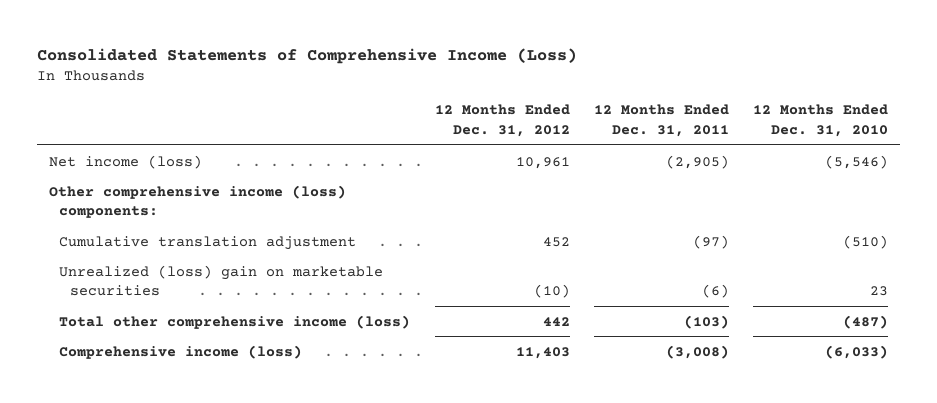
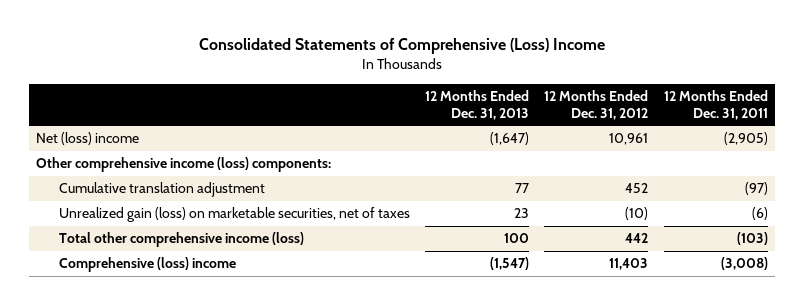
[36,47,577,64] Consolidated Statements of Comprehensive Income (Loss) -> [199,38,606,55] Consolidated Statements of Comprehensive (Loss) Income
[752,104,888,137] 12 Months Ended Dec. 31, 2010 -> none
none -> [424,89,529,120] 12 Months Ended Dec. 31, 2013
[48,154,202,169] Net income (loss) -> [36,132,140,146] Net (loss) income
[59,264,384,296] Unrealized (loss) gain on marketable securities -> [58,207,410,223] Unrealized gain (loss) on marketable securities, net of taxes
[59,344,303,359] Comprehensive income (loss) -> [58,257,236,273] Comprehensive (loss) income

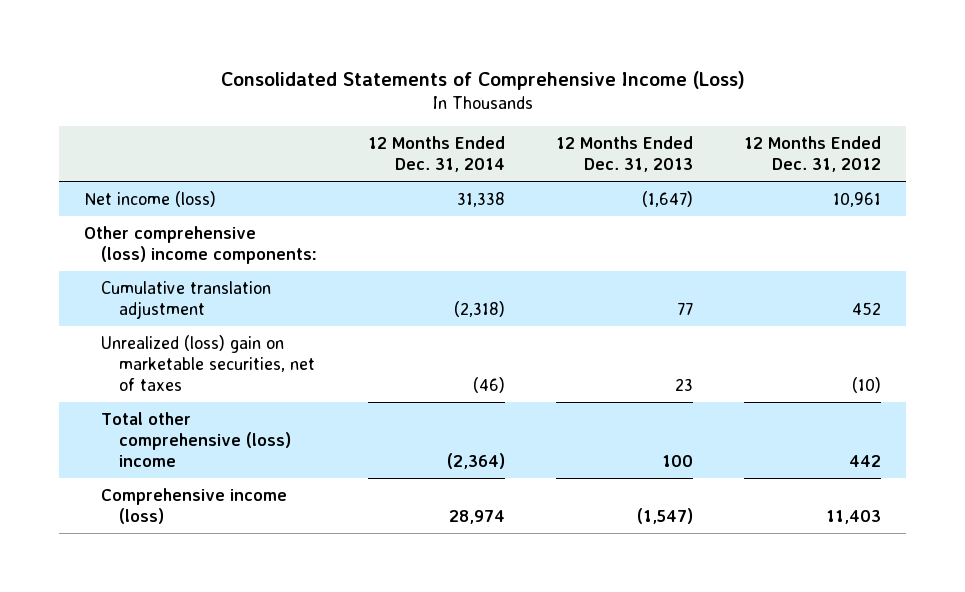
[199,38,606,55] Consolidated Statements of Comprehensive (Loss) Income -> [220,70,745,90] Consolidated Statements of Comprehensive Income (Loss)
[663,89,768,120] 12 Months Ended Dec. 31, 2011 -> none
none -> [368,136,506,173] 12 Months Ended Dec. 31, 2014
[36,132,140,146] Net (loss) income -> [84,190,217,207] Net income (loss)
[36,157,332,173] Other comprehensive income (loss) components: -> [84,225,318,265] Other comprehensive (loss) income components:
[58,207,410,223] Unrealized gain (loss) on marketable securities, net of taxes -> [101,334,315,392] Unrealized (loss) gain on marketable securities, net of taxes
[58,232,304,248] Total other comprehensive income (loss) -> [101,411,291,468] Total other comprehensive (loss) income
[58,257,236,273] Comprehensive (loss) income -> [101,487,288,525] Comprehensive income (loss)

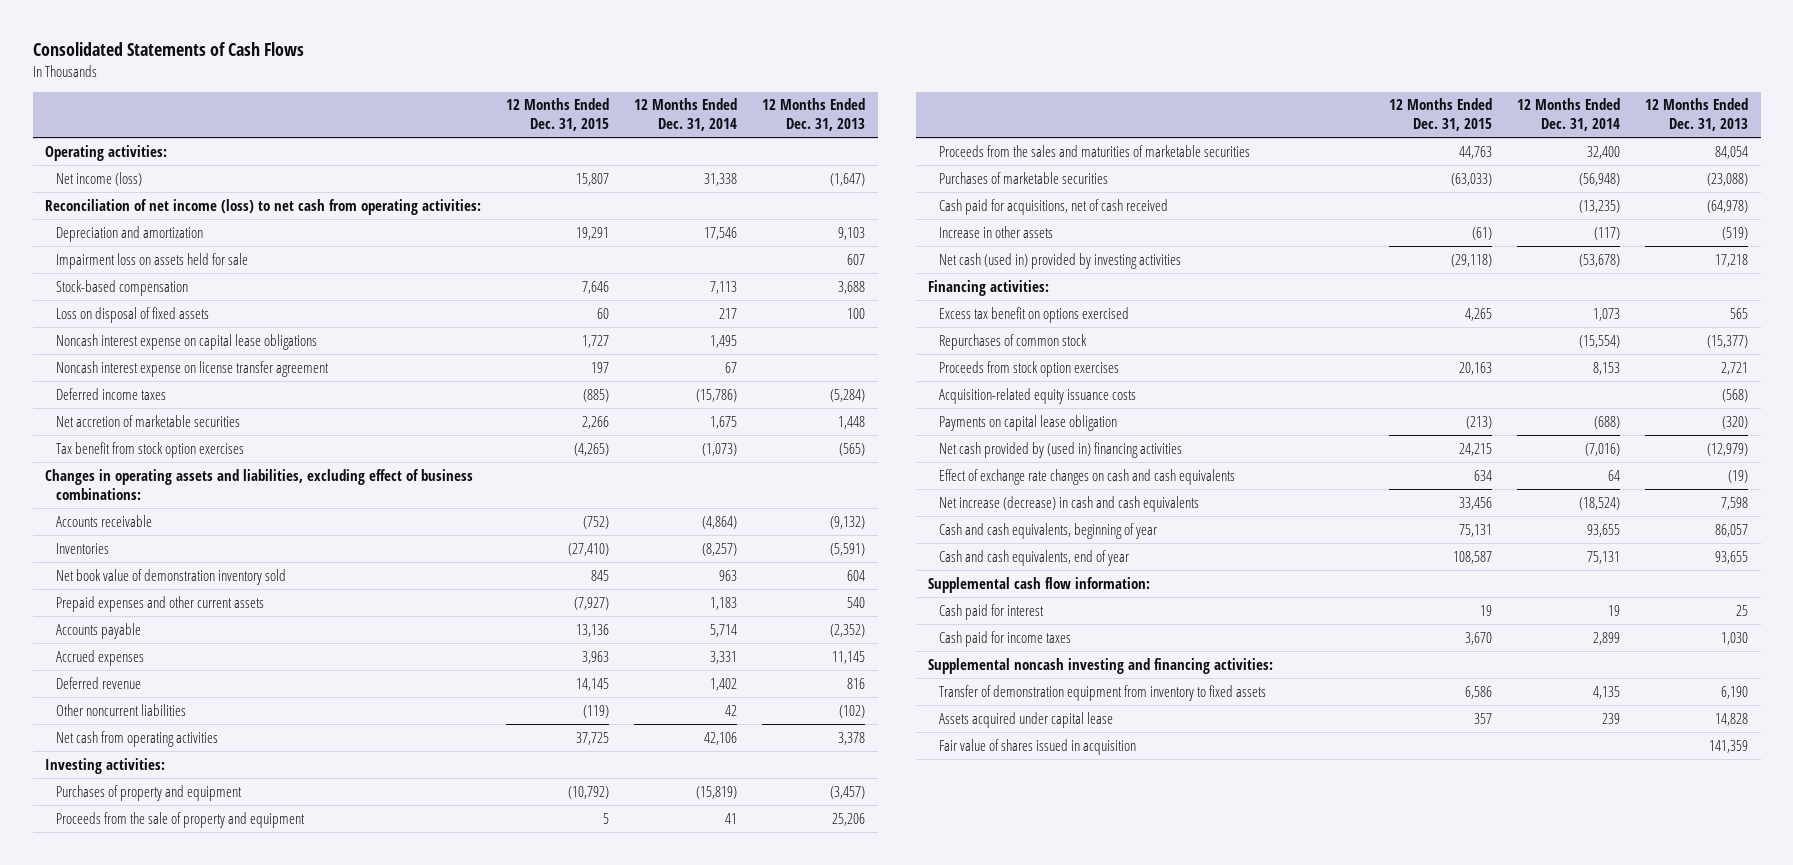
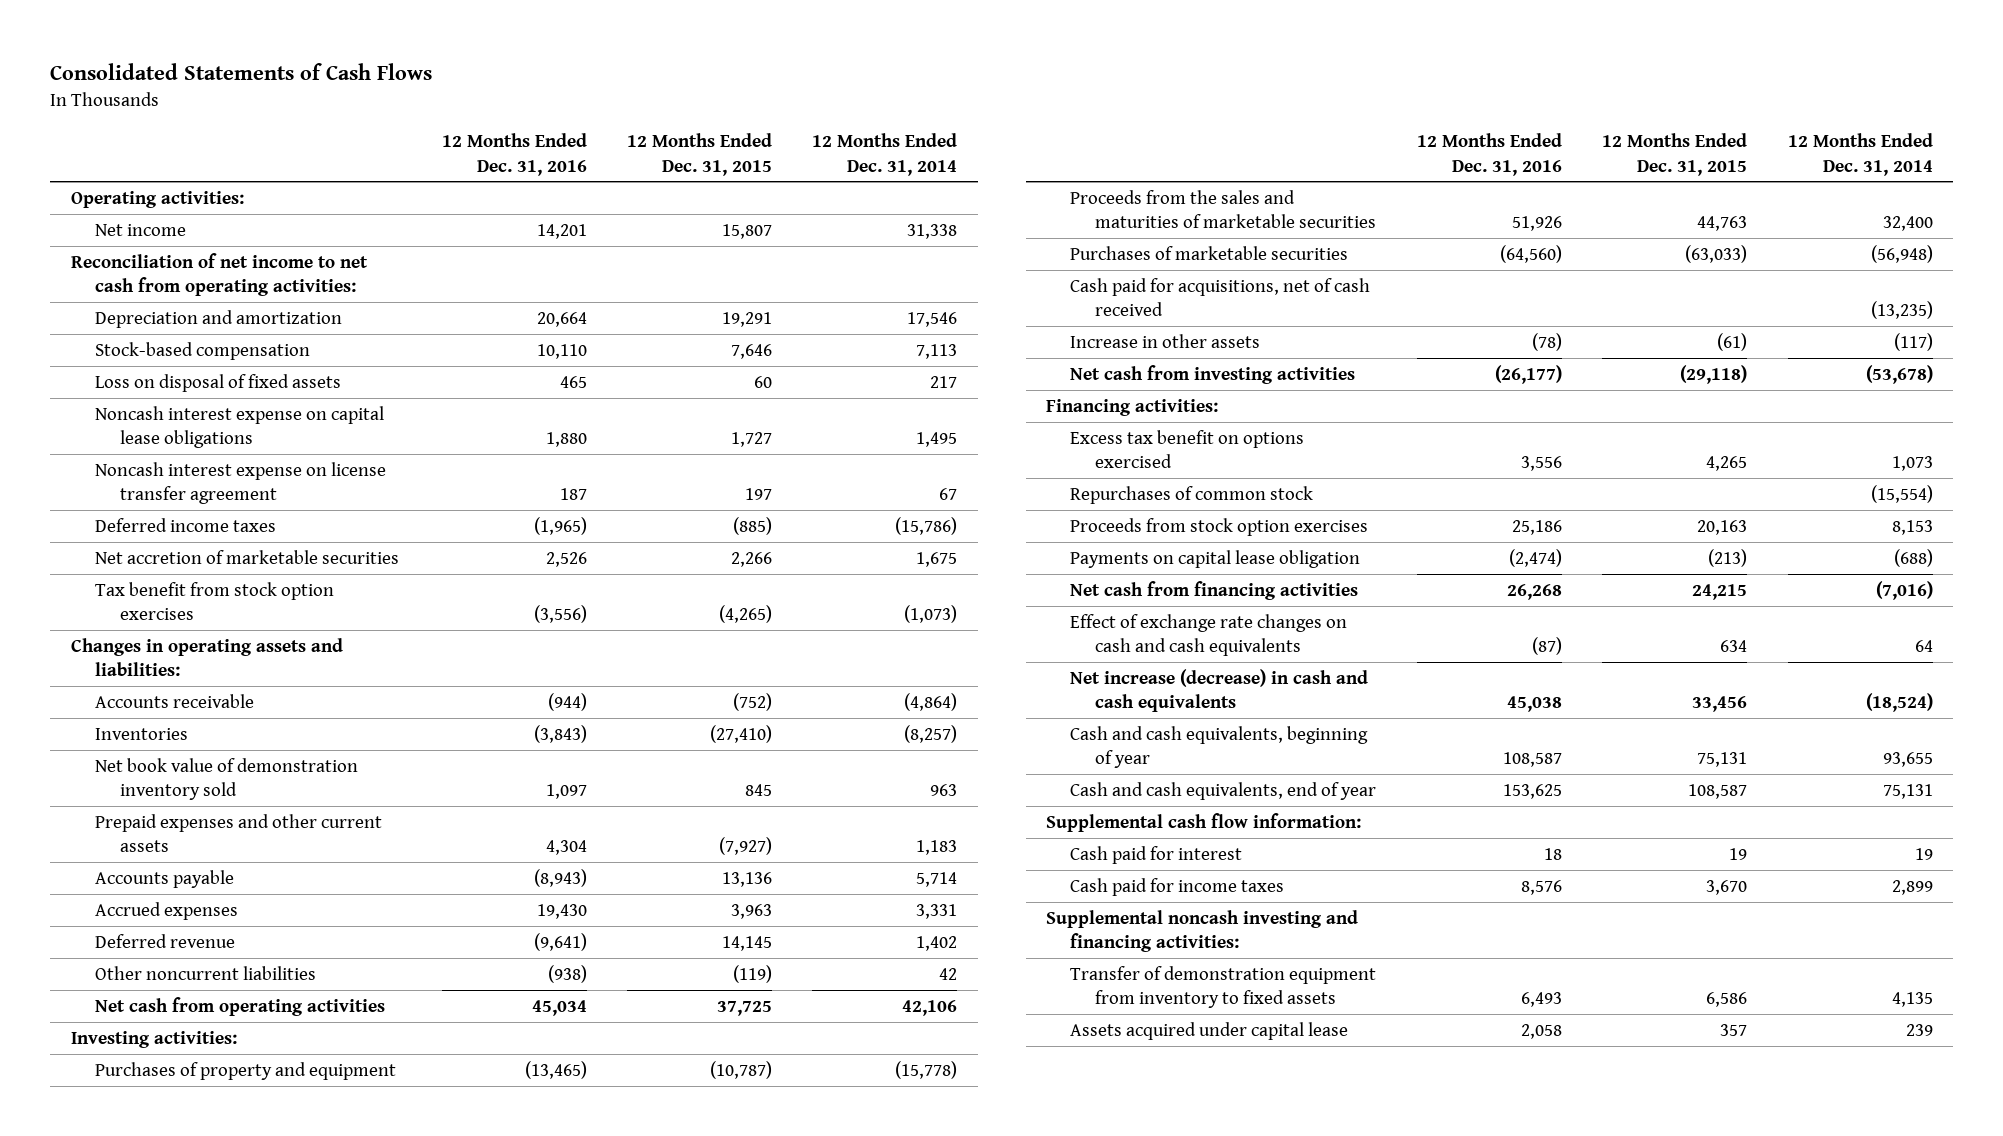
[762,98,866,132] 12 Months Ended Dec. 31, 2013 -> none
none -> [441,133,587,176] 12 Months Ended Dec. 31, 2016
[56,171,143,186] Net income (loss) -> [95,223,187,236] Net income
[45,198,482,215] Reconciliation of net income (loss) to net cash from operating activities: -> [70,252,368,297] Reconciliation of net income to net cash from operating activities:
[56,252,249,269] Impairment loss on assets held for sale -> none
[45,468,474,500] Changes in operating assets and liabilities, excluding effect of business combinations: -> [70,637,343,677] Changes in operating assets and liabilities:
[56,811,306,828] Proceeds from the sale of property and equipment -> none
[568,785,610,799] (10,792) -> [709,1060,772,1079] (10,787)
[696,785,738,799] (15,819) -> [895,1060,958,1079] (15,778)
[939,252,1182,269] Net cash (used in) provided by investing activities -> [1070,364,1356,384] Net cash from investing activities
[939,387,1137,404] Acquisition-related equity issuance costs -> none
[939,441,1183,458] Net cash provided by (used in) financing activities -> [1070,580,1359,600] Net cash from financing activities
[939,738,1137,755] Fair value of shares issued in acquisition -> none

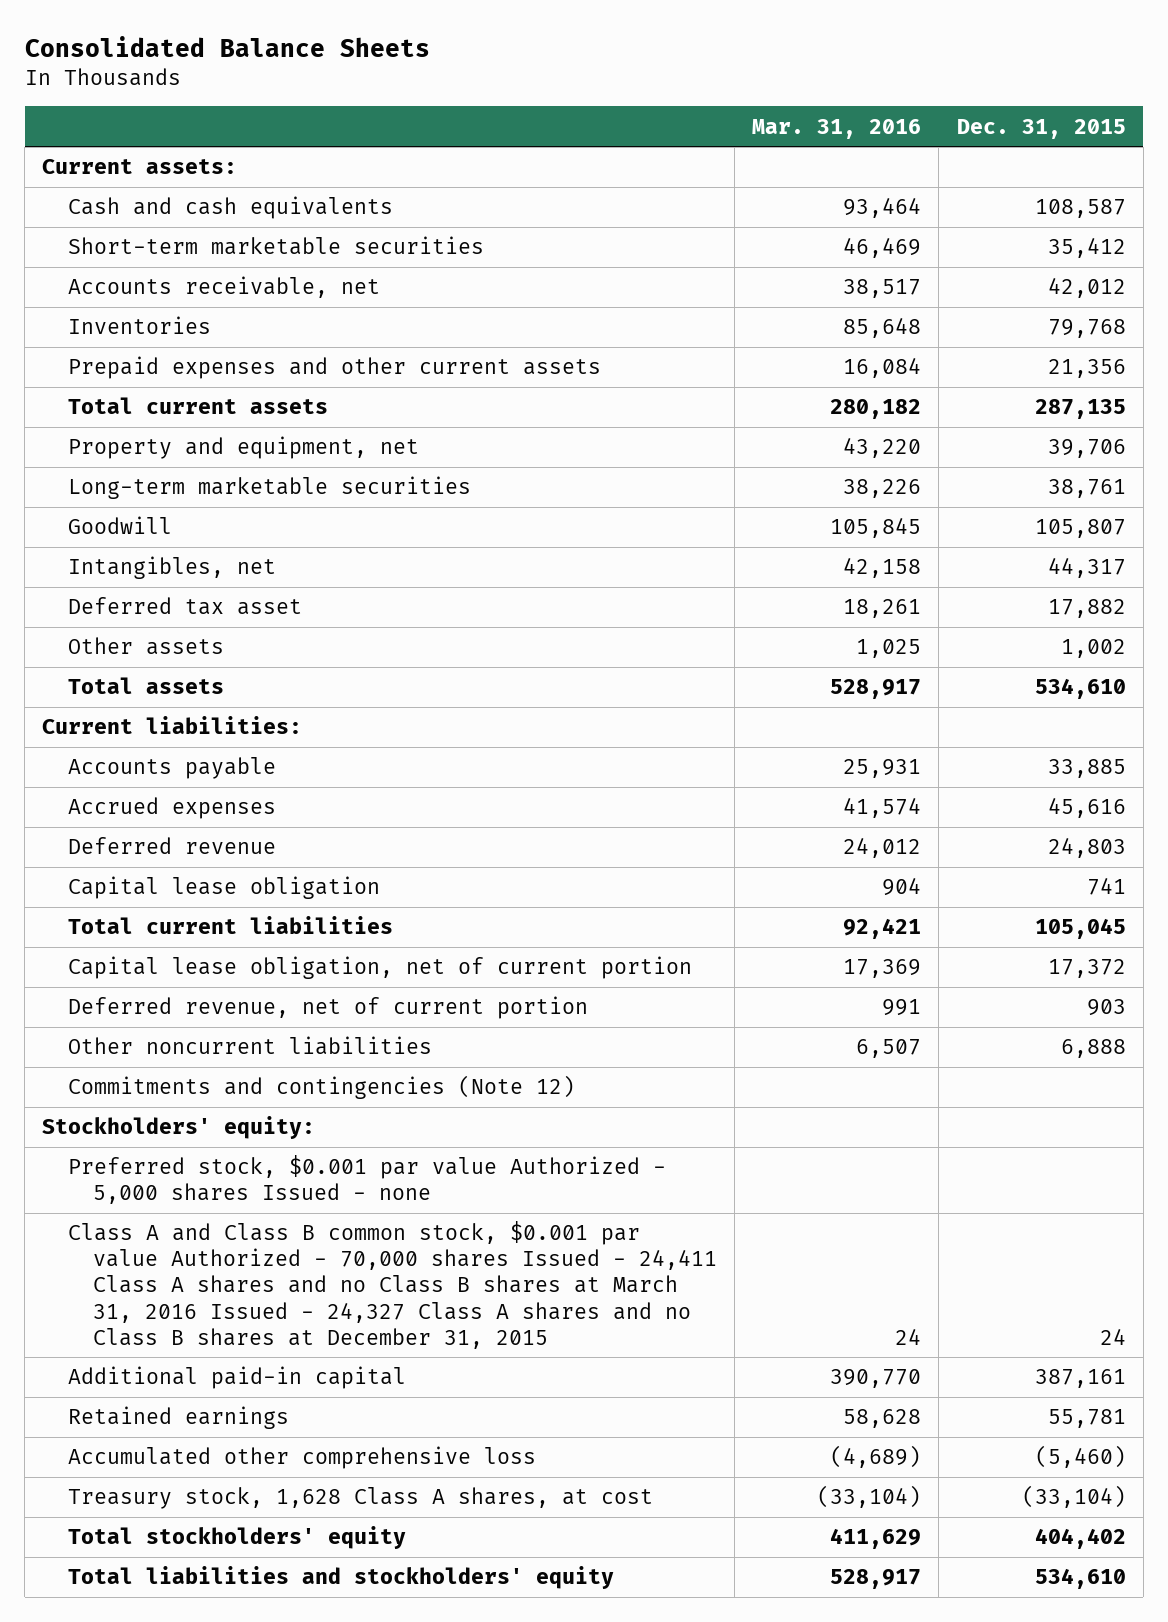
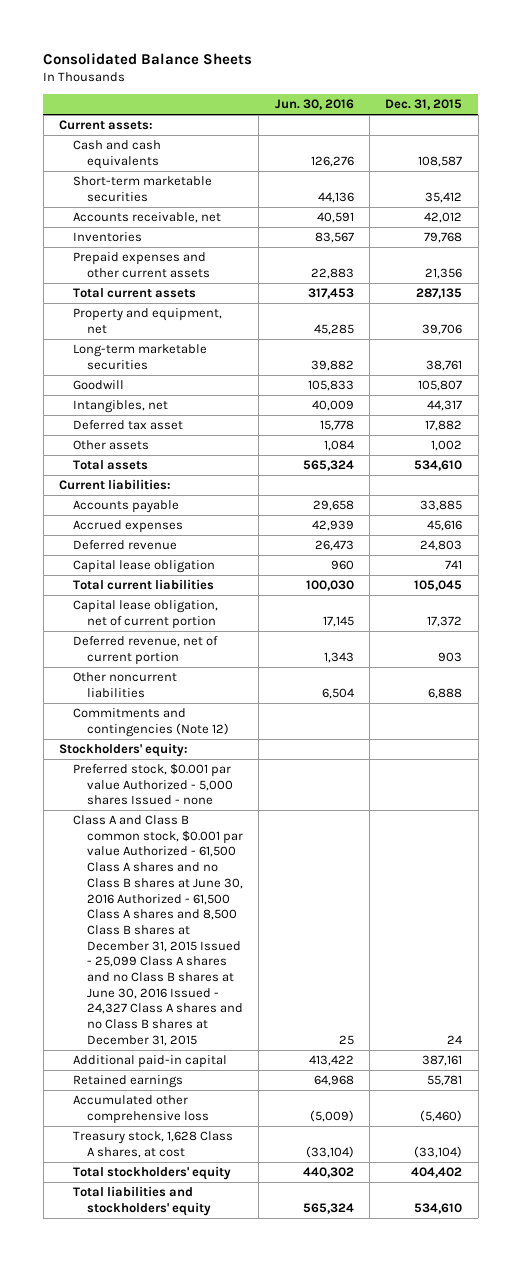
[752,118,922,139] Mar. 31, 2016 -> none
none -> [274,99,354,111] Jun. 30, 2016
[67,1221,717,1349] Class A and Class B common stock, $0.001 par value Authorized - 70,000 shares Issued - 24,411 Class A shares and no Class B shares at March 31, 2016 Issued - 24,327 Class A shares and no Class B shares at December 31, 2015 -> [73,815,243,1046] Class A and Class B common stock, $0.001 par value Authorized - 61,500 Class A shares and no Class B shares at June 30, 2016 Authorized - 61,500 Class A shares and 8,500 Class B shares at December 31, 2015 Issued - 25,099 Class A shares and no Class B shares at June 30, 2016 Issued - 24,327 Class A shares and no Class B shares at December 31, 2015

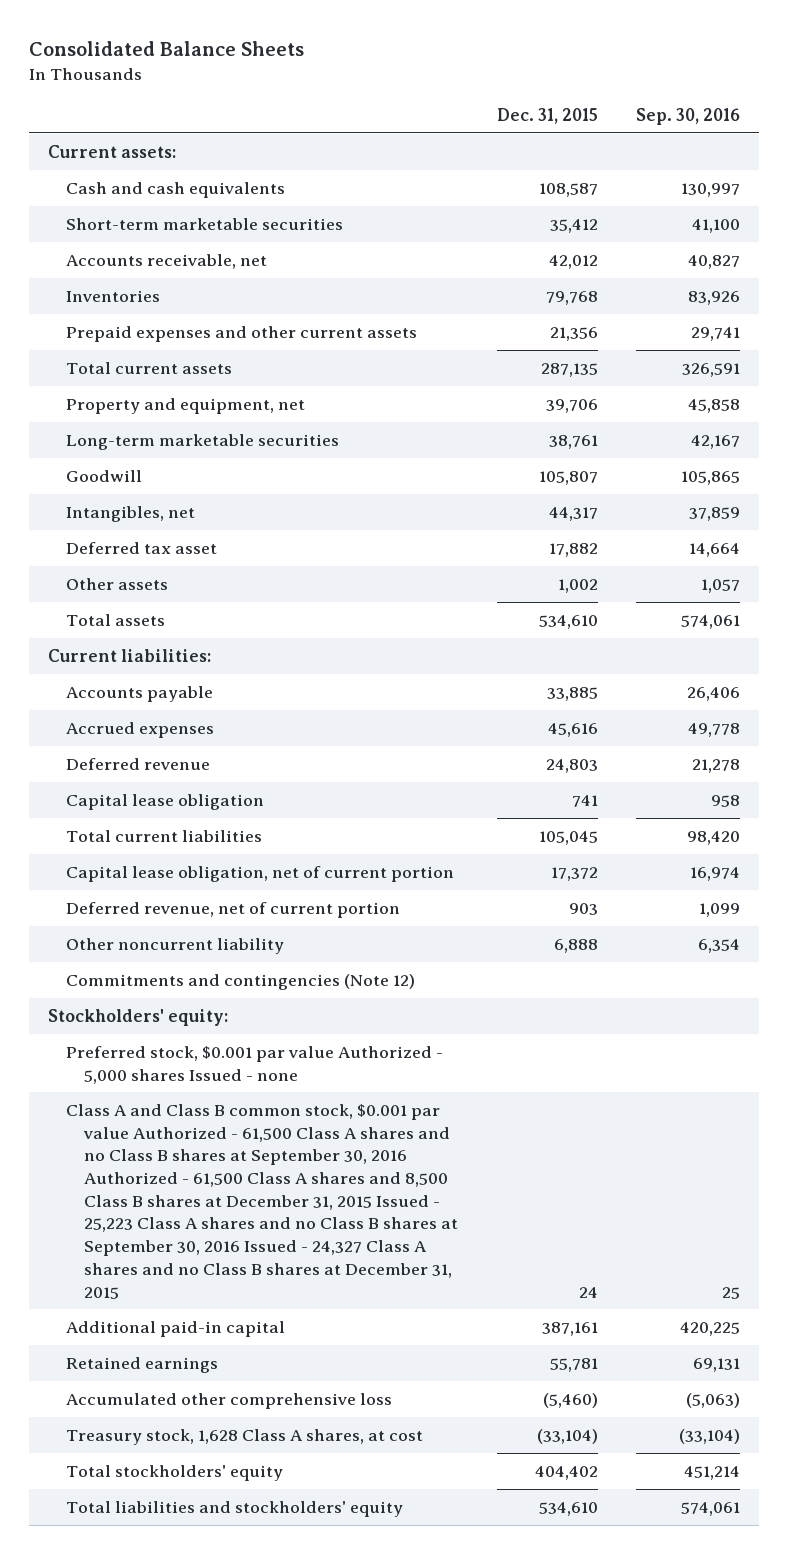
[274,99,354,111] Jun. 30, 2016 -> none
none -> [635,108,740,126] Sep. 30, 2016
[73,672,178,698] Other noncurrent liabilities -> [66,937,285,954] Other noncurrent liability
[73,815,243,1046] Class A and Class B common stock, $0.001 par value Authorized - 61,500 Class A shares and no Class B shares at June 30, 2016 Authorized - 61,500 Class A shares and 8,500 Class B shares at December 31, 2015 Issued - 25,099 Class A shares and no Class B shares at June 30, 2016 Issued - 24,327 Class A shares and no Class B shares at December 31, 2015 -> [66,1103,459,1299] Class A and Class B common stock, $0.001 par value Authorized - 61,500 Class A shares and no Class B shares at September 30, 2016 Authorized - 61,500 Class A shares and 8,500 Class B shares at December 31, 2015 Issued - 25,223 Class A shares and no Class B shares at September 30, 2016 Issued - 24,327 Class A shares and no Class B shares at December 31, 2015

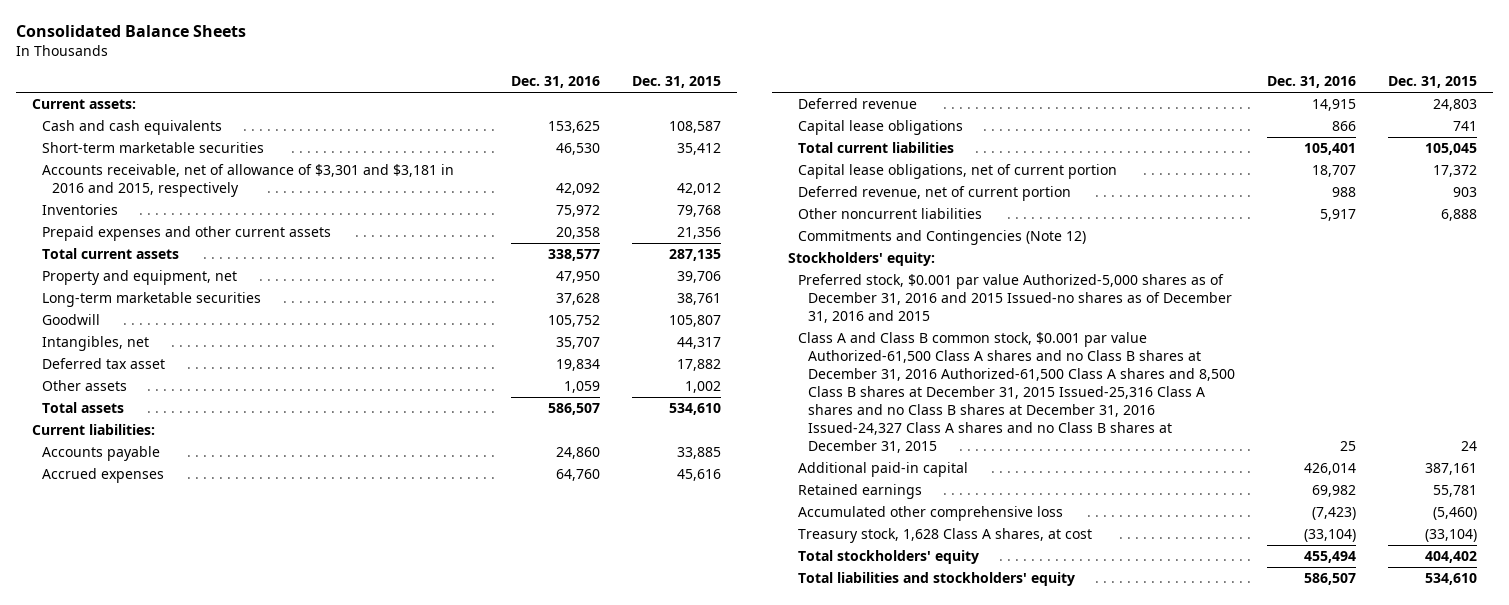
[635,108,740,126] Sep. 30, 2016 -> none
none -> [510,76,600,89] Dec. 31, 2016
[66,253,268,269] Accounts receivable, net -> [41,163,454,197] Accounts receivable, net of allowance of $3,301 and $3,181 in 2016 and 2015, respectively
[66,793,265,810] Capital lease obligation -> [798,119,964,135] Capital lease obligations
[66,865,455,882] Capital lease obligation, net of current portion -> [798,163,1118,179] Capital lease obligations, net of current portion
[66,937,285,954] Other noncurrent liability -> [798,207,983,219] Other noncurrent liabilities
[66,973,416,990] Commitments and contingencies (Note 12) -> [798,229,1087,245] Commitments and Contingencies (Note 12)
[66,1045,444,1084] Preferred stock, $0.001 par value Authorized - 5,000 shares Issued - none -> [798,273,1233,324] Preferred stock, $0.001 par value Authorized-5,000 shares as of December 31, 2016 and 2015 Issued-no shares as of December 31, 2016 and 2015
[66,1103,459,1299] Class A and Class B common stock, $0.001 par value Authorized - 61,500 Class A shares and no Class B shares at September 30, 2016 Authorized - 61,500 Class A shares and 8,500 Class B shares at December 31, 2015 Issued - 25,223 Class A shares and no Class B shares at September 30, 2016 Issued - 24,327 Class A shares and no Class B shares at December 31, 2015 -> [798,331,1236,454] Class A and Class B common stock, $0.001 par value Authorized-61,500 Class A shares and no Class B shares at December 31, 2016 Authorized-61,500 Class A shares and 8,500 Class B shares at December 31, 2015 Issued-25,316 Class A shares and no Class B shares at December 31, 2016 Issued-24,327 Class A shares and no Class B shares at December 31, 2015

